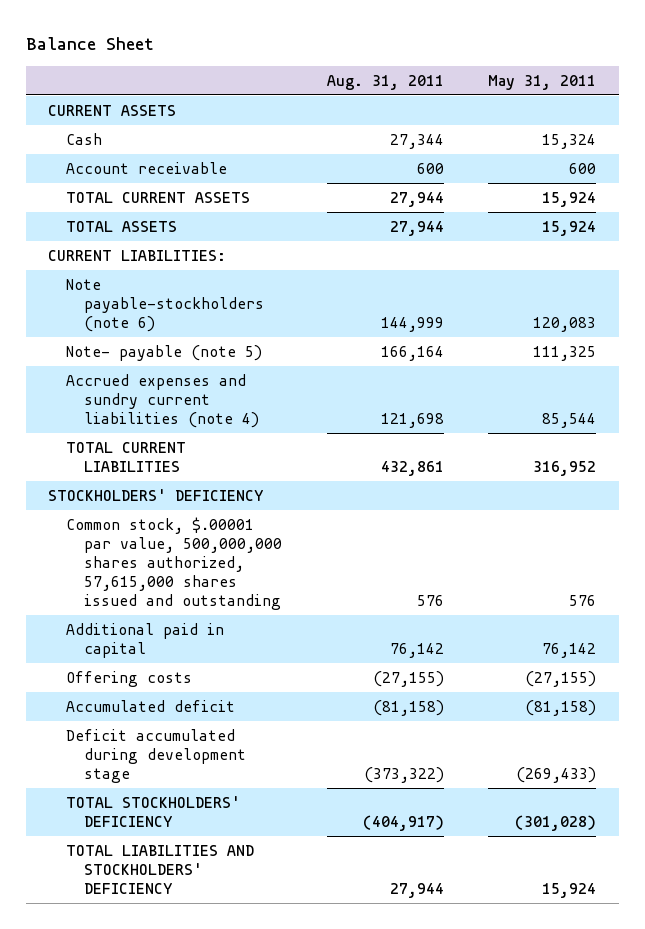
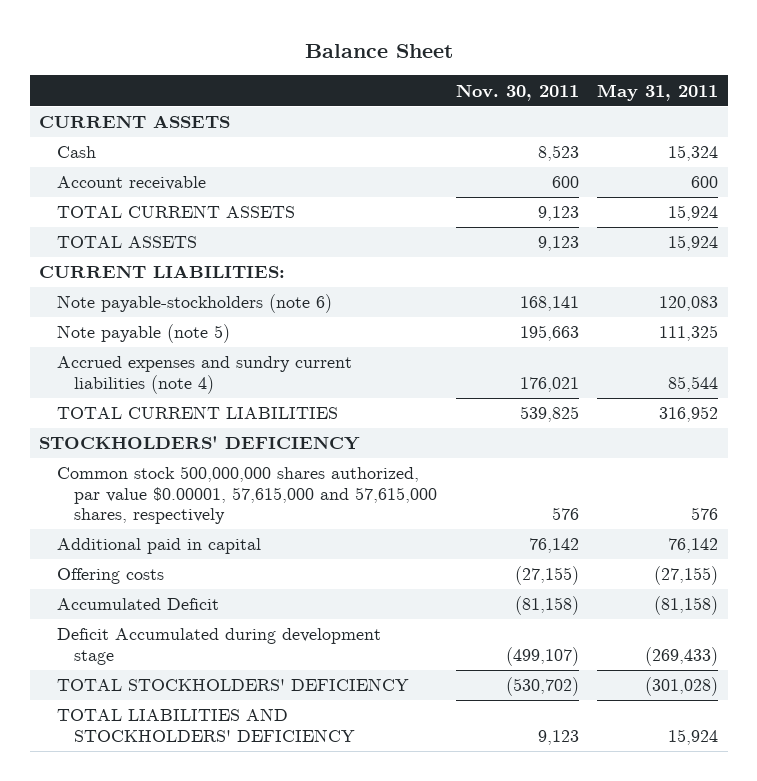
[326,74,444,90] Aug. 31, 2011 -> none
none -> [455,83,579,101] Nov. 30, 2011
[66,344,263,361] Note- payable (note 5) -> [56,324,230,344] Note payable (note 5)
[66,516,282,611] Common stock, $.00001 par value, 500,000,000 shares authorized, 57,615,000 shares issued and outstanding -> [56,466,438,525] Common stock 500,000,000 shares authorized, par value $0.00001, 57,615,000 and 57,615,000 shares, respectively
[66,699,236,712] Accumulated deficit -> [56,598,219,611] Accumulated Deficit
[66,728,246,784] Deficit accumulated during development stage -> [56,628,381,665] Deficit Accumulated during development stage

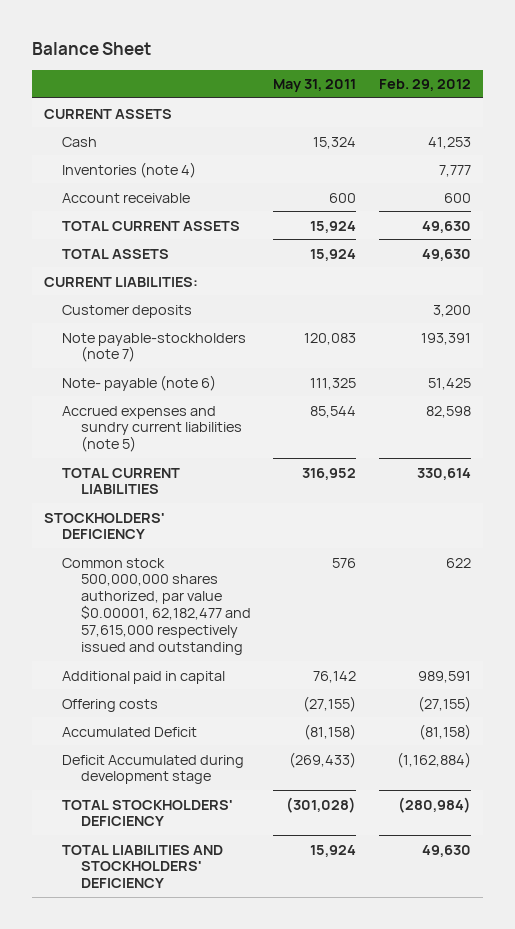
[455,83,579,101] Nov. 30, 2011 -> none
none -> [379,79,472,92] Feb. 29, 2012
none -> [62,161,197,178] Inventories (note 4)
none -> [62,304,193,318] Customer deposits
[56,294,332,314] Note payable-stockholders (note 6) -> [62,332,247,363] Note payable-stockholders (note 7)
[56,324,230,344] Note payable (note 5) -> [62,374,217,391] Note- payable (note 6)
[56,356,352,394] Accrued expenses and sundry current liabilities (note 4) -> [62,405,242,453] Accrued expenses and sundry current liabilities (note 5)
[56,466,438,525] Common stock 500,000,000 shares authorized, par value $0.00001, 57,615,000 and 57,615,000 shares, respectively -> [62,557,251,655] Common stock 500,000,000 shares authorized, par value $0.00001, 62,182,477 and 57,615,000 respectively issued and outstanding

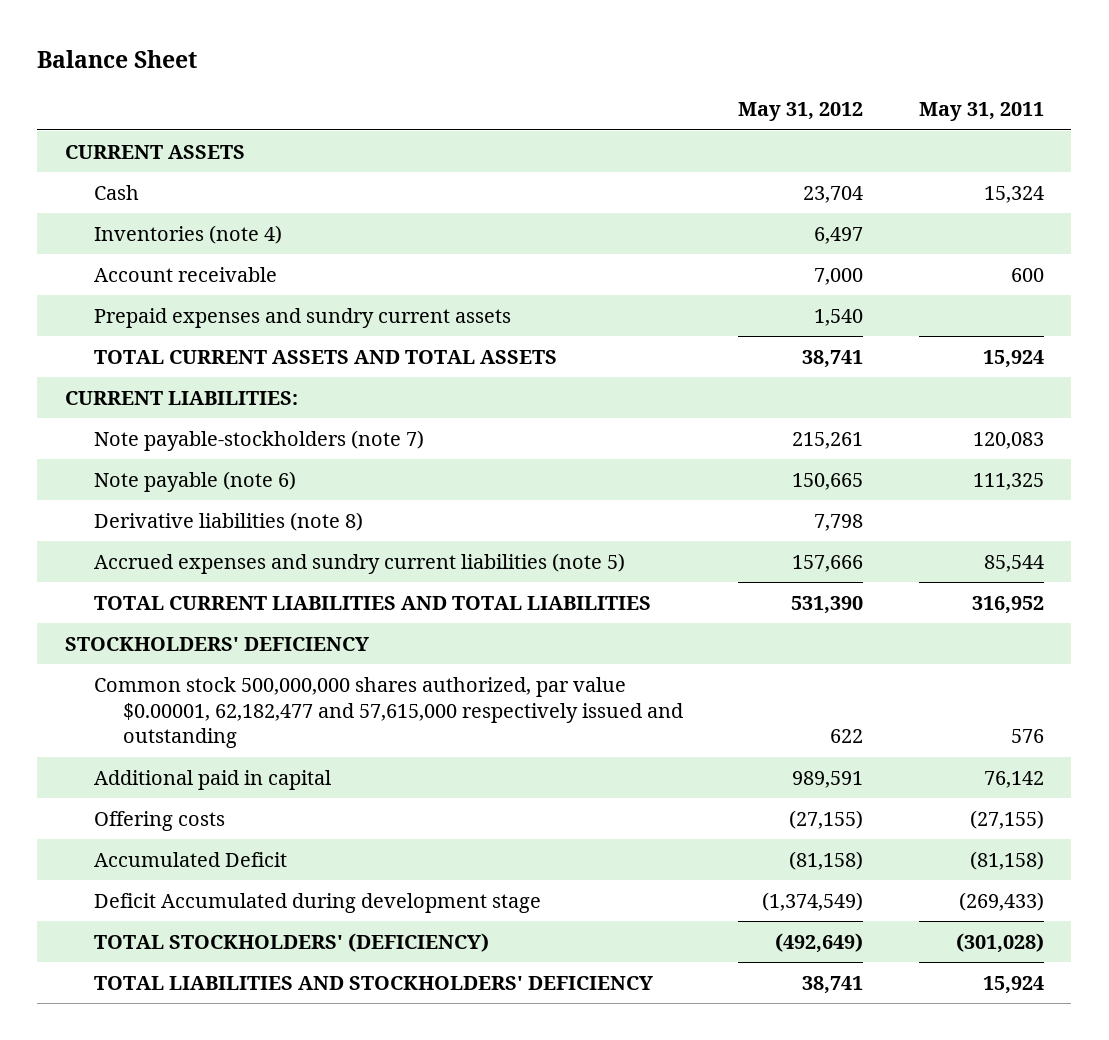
[379,79,472,92] Feb. 29, 2012 -> none
none -> [738,102,864,122] May 31, 2012
[62,220,241,231] TOTAL CURRENT ASSETS -> none
none -> [94,307,512,328] Prepaid expenses and sundry current assets
[62,248,170,259] TOTAL ASSETS -> [94,349,558,364] TOTAL CURRENT ASSETS AND TOTAL ASSETS
[62,304,193,318] Customer deposits -> none
[62,374,217,391] Note- payable (note 6) -> [94,470,297,492] Note payable (note 6)
none -> [94,511,364,531] Derivative liabilities (note 8)
[62,467,181,495] TOTAL CURRENT LIABILITIES -> [94,595,652,610] TOTAL CURRENT LIABILITIES AND TOTAL LIABILITIES
[62,799,234,827] TOTAL STOCKHOLDERS' DEFICIENCY -> [94,932,490,952] TOTAL STOCKHOLDERS' (DEFICIENCY)

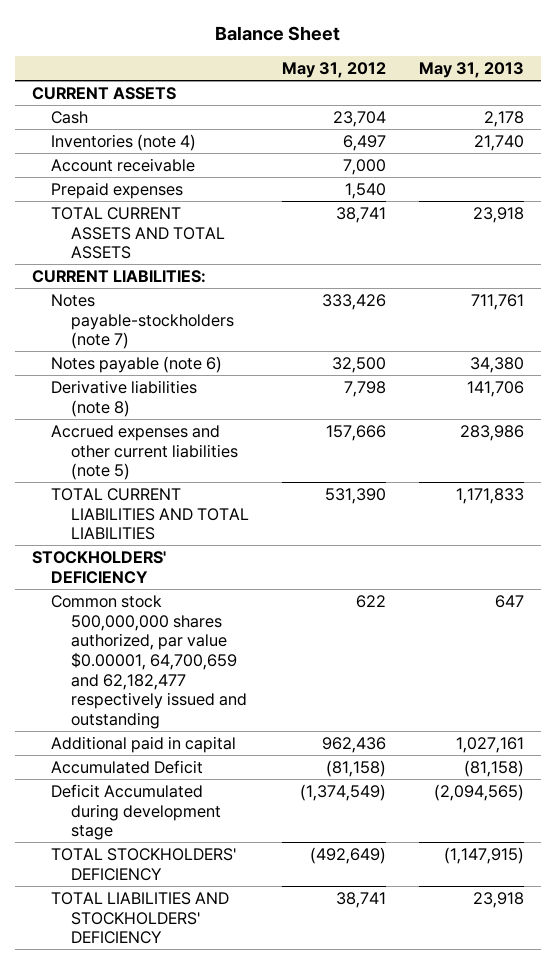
[918,102,1044,122] May 31, 2011 -> none
none -> [419,62,525,79] May 31, 2013
[94,307,512,328] Prepaid expenses and sundry current assets -> [51,181,184,199] Prepaid expenses
[94,429,425,451] Note payable-stockholders (note 7) -> [51,293,234,350] Notes payable-stockholders (note 7)
[792,431,864,449] 215,261 -> [322,293,387,310] 333,426
[94,470,297,492] Note payable (note 6) -> [51,355,223,373] Notes payable (note 6)
[792,472,864,490] 150,665 -> [332,356,387,373] 32,500
[94,552,626,574] Accrued expenses and sundry current liabilities (note 5) -> [51,424,238,481] Accrued expenses and other current liabilities (note 5)
[94,810,226,831] Offering costs -> none
[94,676,684,749] Common stock 500,000,000 shares authorized, par value $0.00001, 62,182,477 and 57,615,000 respectively issued and outstanding -> [51,594,247,730] Common stock 500,000,000 shares authorized, par value $0.00001, 64,700,659 and 62,182,477 respectively issued and outstanding
[792,770,864,788] 989,591 -> [322,736,387,753] 962,436
[94,932,490,952] TOTAL STOCKHOLDERS' (DEFICIENCY) -> [51,847,237,881] TOTAL STOCKHOLDERS' DEFICIENCY

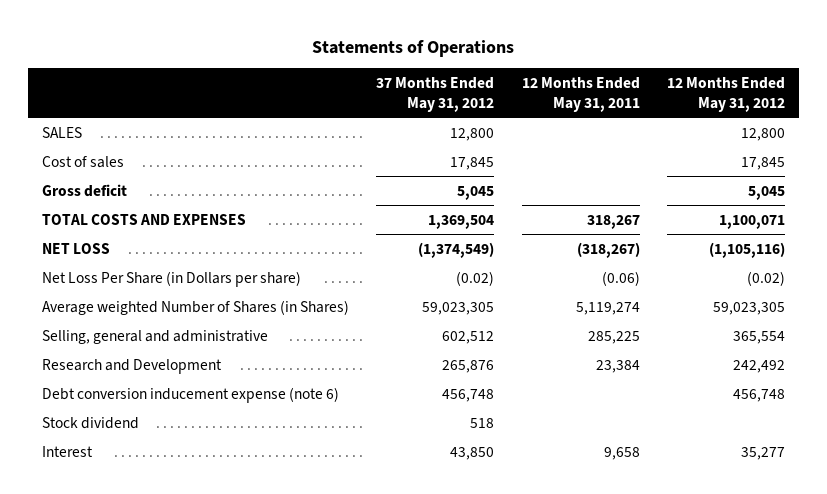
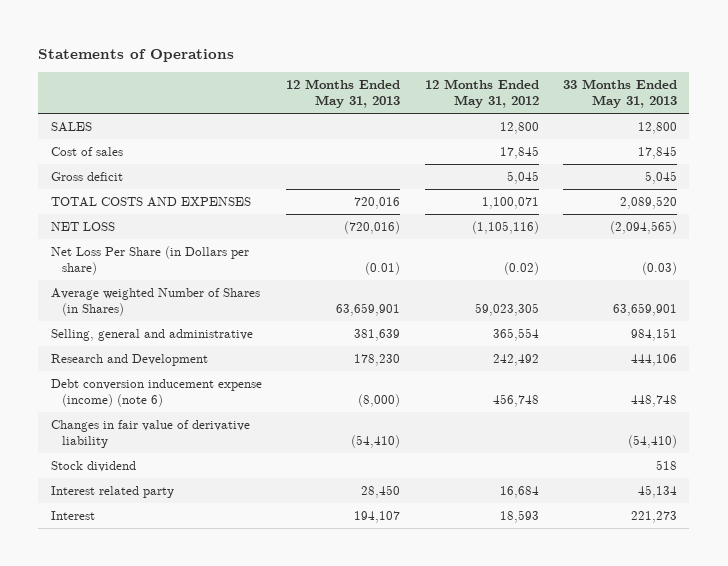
[376,76,495,112] 37 Months Ended May 31, 2012 -> none
[521,76,640,112] 12 Months Ended May 31, 2011 -> none
none -> [286,78,401,109] 12 Months Ended May 31, 2013
none -> [562,78,677,109] 33 Months Ended May 31, 2013
[41,386,339,403] Debt conversion inducement expense (note 6) -> [50,378,262,408] Debt conversion inducement expense (income) (note 6)
none -> [50,419,250,449] Changes in fair value of derivative liability
none -> [50,485,174,498] Interest related party
[740,446,785,460] 35,277 -> [499,509,539,523] 18,593

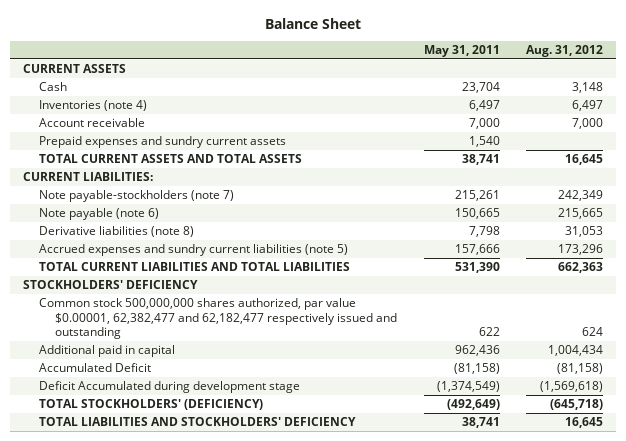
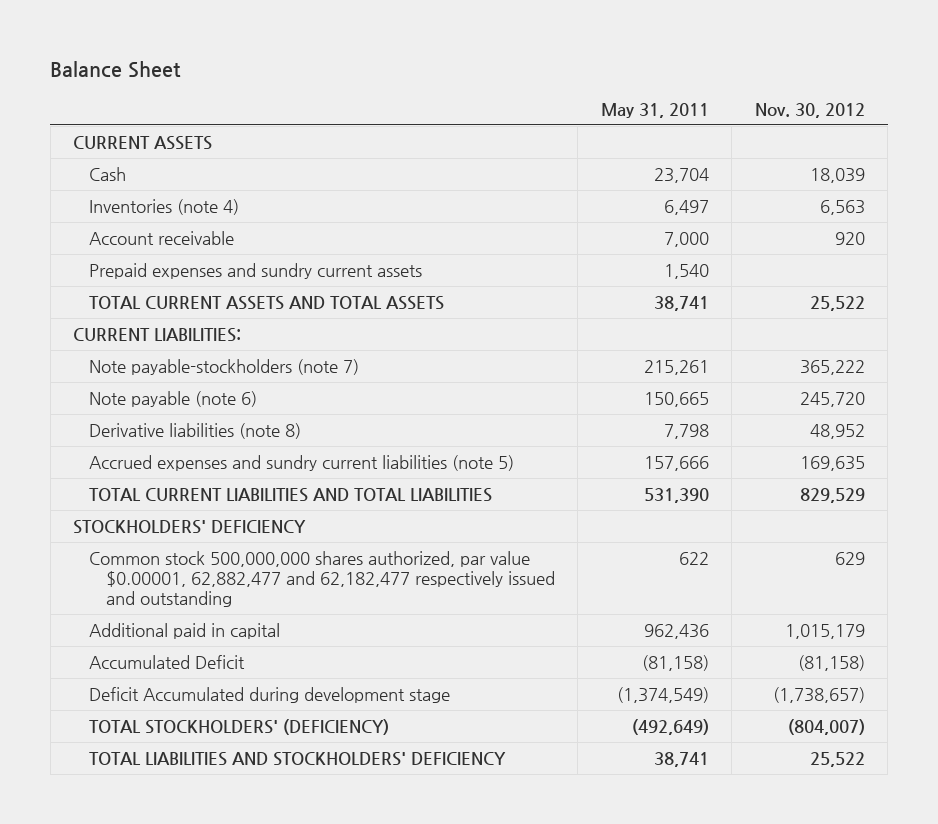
[526,44,604,57] Aug. 31, 2012 -> none
none -> [754,102,865,118] Nov. 30, 2012
[39,298,398,340] Common stock 500,000,000 shares authorized, par value $0.00001, 62,382,477 and 62,182,477 respectively issued and outstanding -> [89,550,555,608] Common stock 500,000,000 shares authorized, par value $0.00001, 62,882,477 and 62,182,477 respectively issued and outstanding

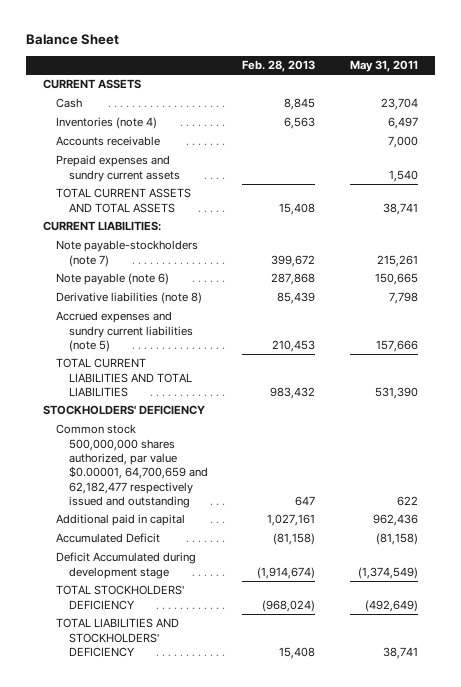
[754,102,865,118] Nov. 30, 2012 -> none
none -> [242,60,316,73] Feb. 28, 2013
[89,230,235,245] Account receivable -> [55,136,160,147] Accounts receivable
[89,550,555,608] Common stock 500,000,000 shares authorized, par value $0.00001, 62,882,477 and 62,182,477 respectively issued and outstanding -> [55,424,208,509] Common stock 500,000,000 shares authorized, par value $0.00001, 64,700,659 and 62,182,477 respectively issued and outstanding
[89,718,390,735] TOTAL STOCKHOLDERS' (DEFICIENCY) -> [55,585,184,610] TOTAL STOCKHOLDERS' DEFICIENCY

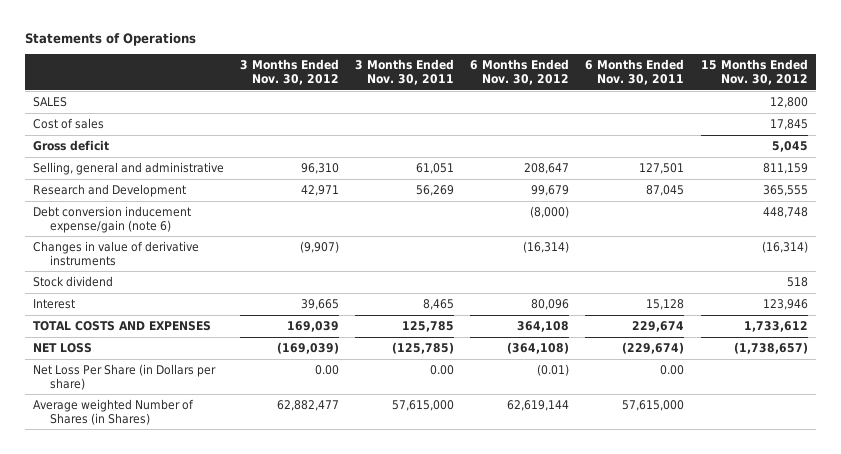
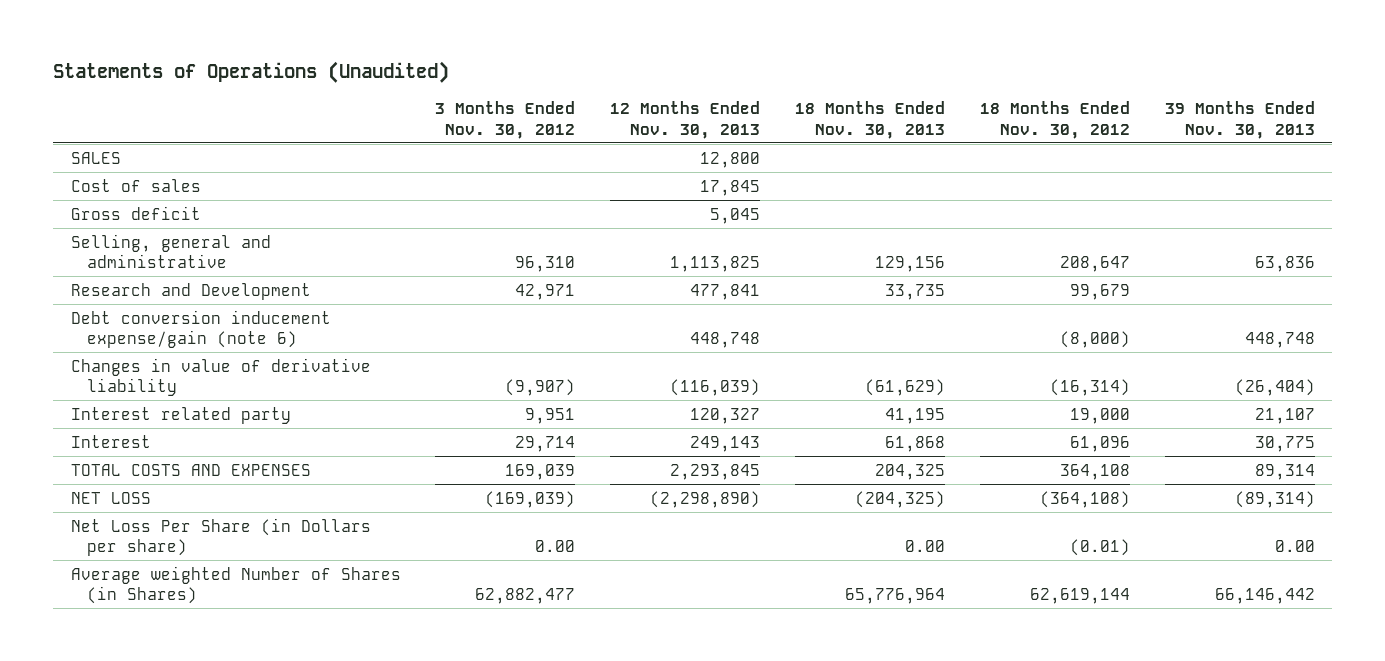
[25,32,197,46] Statements of Operations -> [53,61,450,84] Statements of Operations (Unaudited)
[355,59,455,86] 3 Months Ended Nov. 30, 2011 -> none
[470,59,570,86] 6 Months Ended Nov. 30, 2012 -> none
[585,59,685,86] 6 Months Ended Nov. 30, 2011 -> none
[700,59,808,86] 15 Months Ended Nov. 30, 2012 -> none
none -> [610,101,761,139] 12 Months Ended Nov. 30, 2013
none -> [794,101,945,139] 18 Months Ended Nov. 30, 2013
none -> [979,101,1130,139] 18 Months Ended Nov. 30, 2012
none -> [1164,101,1315,139] 39 Months Ended Nov. 30, 2013
[33,275,114,287] Stock dividend -> none
[33,240,200,266] Changes in value of derivative instruments -> [70,357,371,396] Changes in value of derivative liability
none -> [70,406,291,424] Interest related party
[301,298,340,310] 39,665 -> [515,435,576,452] 29,714

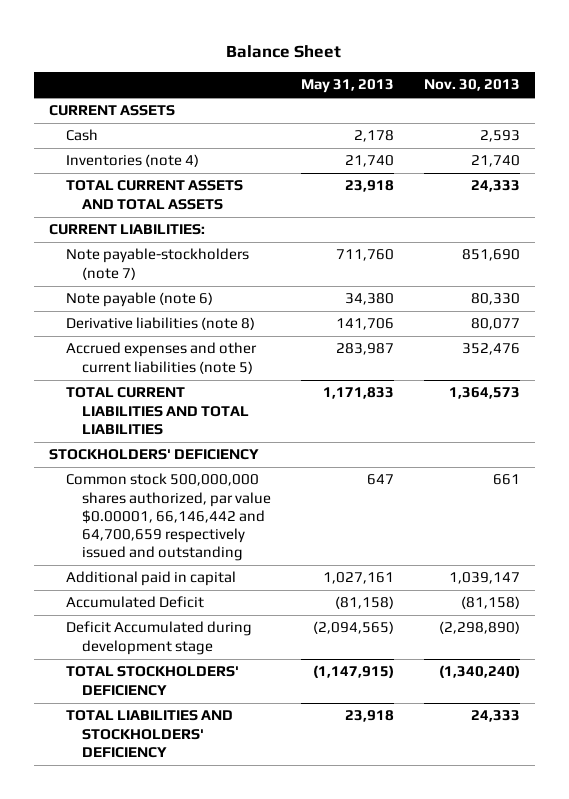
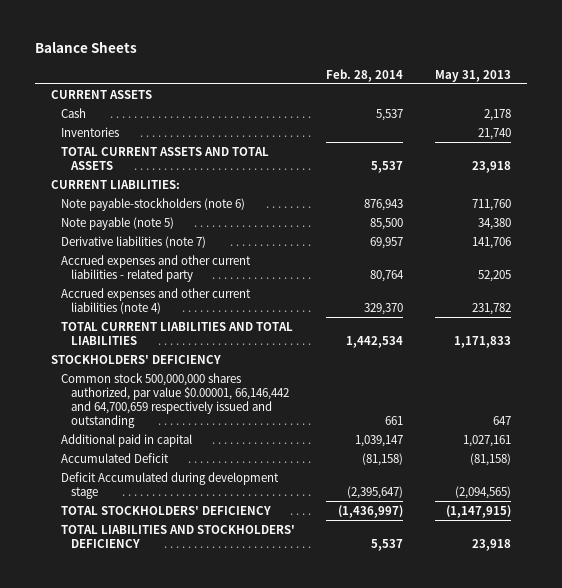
[226,45,342,59] Balance Sheet -> [35,41,138,54] Balance Sheets
[423,79,520,92] Nov. 30, 2013 -> none
none -> [326,68,404,82] Feb. 28, 2014
[65,154,199,168] Inventories (note 4) -> [60,126,119,137] Inventories
[65,248,249,280] Note payable-stockholders (note 7) -> [60,197,245,211] Note payable-stockholders (note 6)
[65,292,213,308] Note payable (note 6) -> [60,216,174,230] Note payable (note 5)
[65,317,255,331] Derivative liabilities (note 8) -> [60,235,206,248] Derivative liabilities (note 7)
none -> [60,254,251,282] Accrued expenses and other current liabilities - related party
[65,342,257,374] Accrued expenses and other current liabilities (note 5) -> [60,287,251,314] Accrued expenses and other current liabilities (note 4)
[335,343,394,356] 283,987 -> [472,302,512,315] 231,782

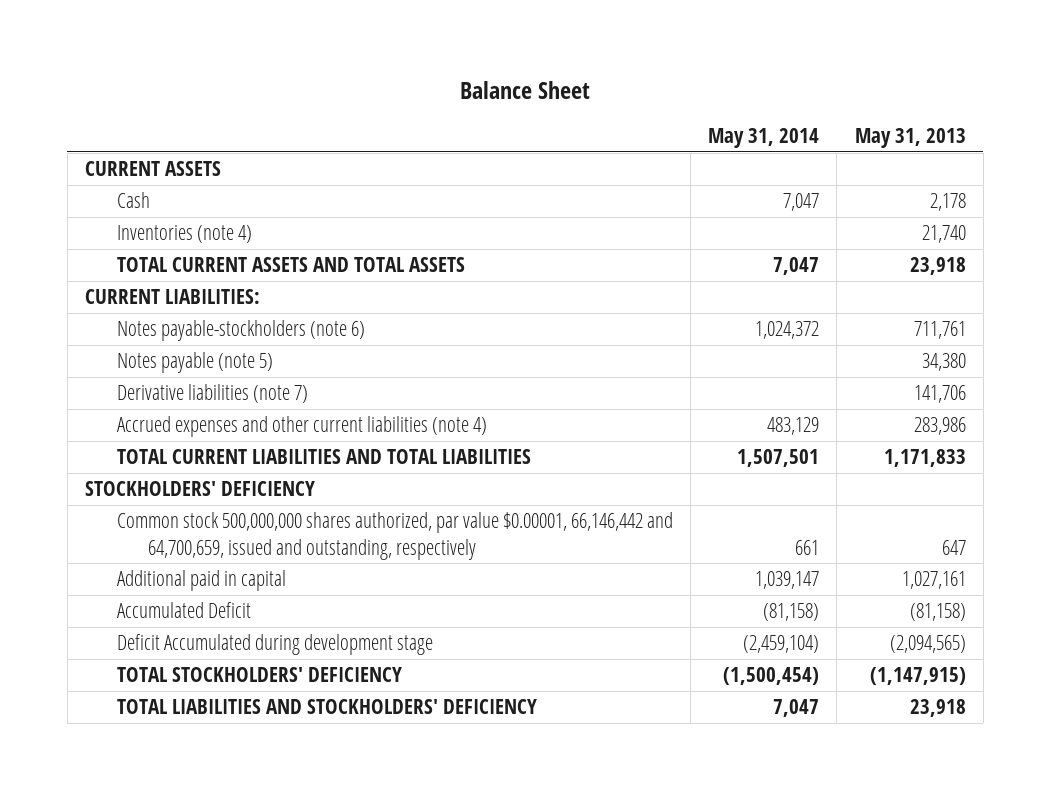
[35,41,138,54] Balance Sheets -> [460,81,591,100] Balance Sheet
[326,68,404,82] Feb. 28, 2014 -> none
none -> [708,128,820,149] May 31, 2014
[60,126,119,137] Inventories -> [116,225,252,244] Inventories (note 4)
[60,197,245,211] Note payable-stockholders (note 6) -> [116,320,365,342] Notes payable-stockholders (note 6)
[472,198,512,211] 711,760 -> [913,321,966,340] 711,761
[60,216,174,230] Note payable (note 5) -> [116,352,273,374] Notes payable (note 5)
[60,254,251,282] Accrued expenses and other current liabilities - related party -> none
[472,302,512,315] 231,782 -> [913,417,966,436] 283,986
[60,372,289,429] Common stock 500,000,000 shares authorized, par value $0.00001, 66,146,442 and 64,700,659 respectively issued and outstanding -> [116,512,673,560] Common stock 500,000,000 shares authorized, par value $0.00001, 66,146,442 and 64,700,659, issued and outstanding, respectively

